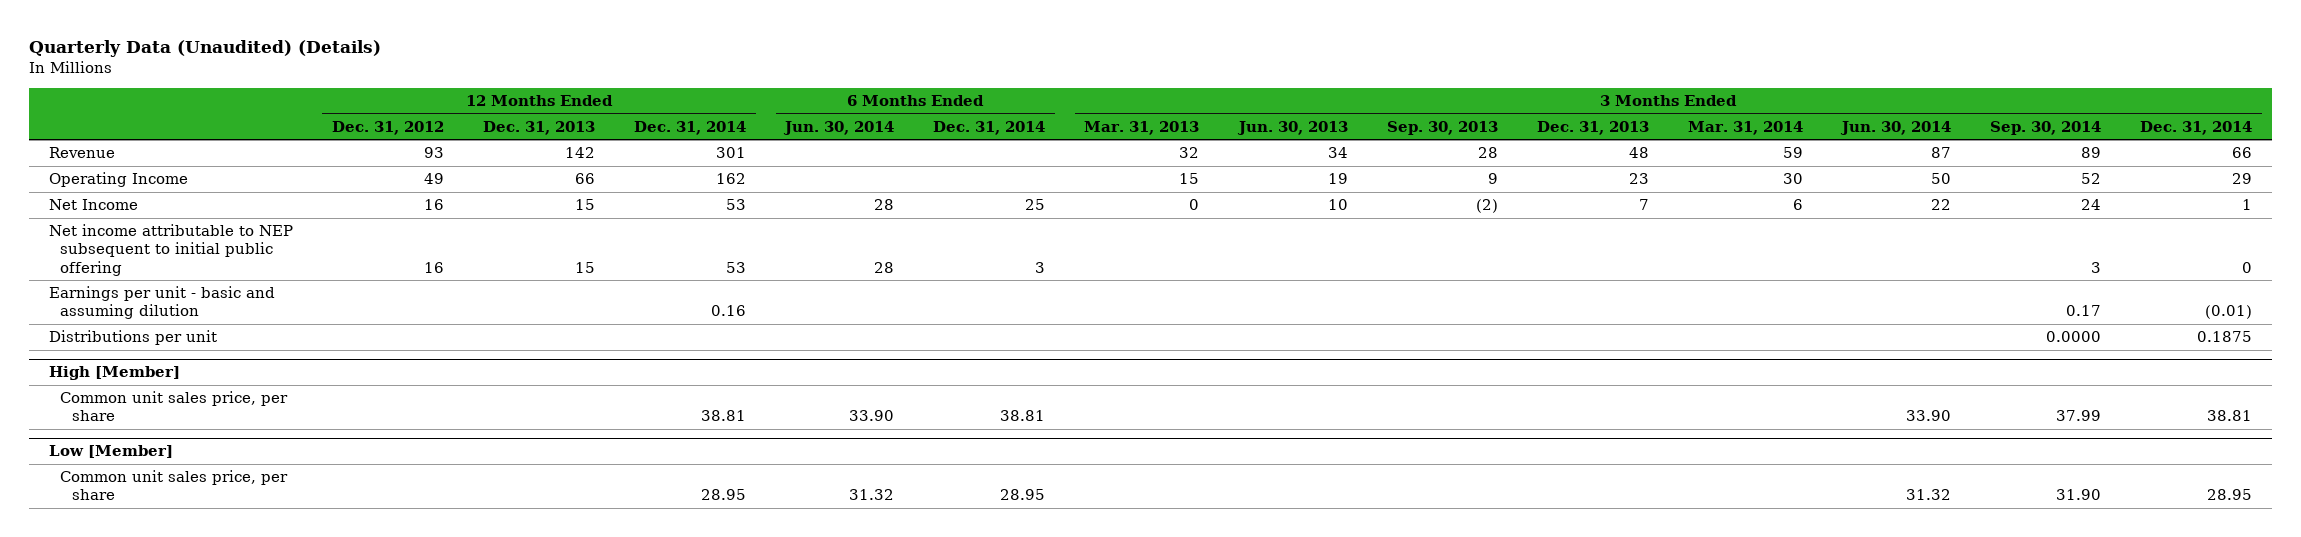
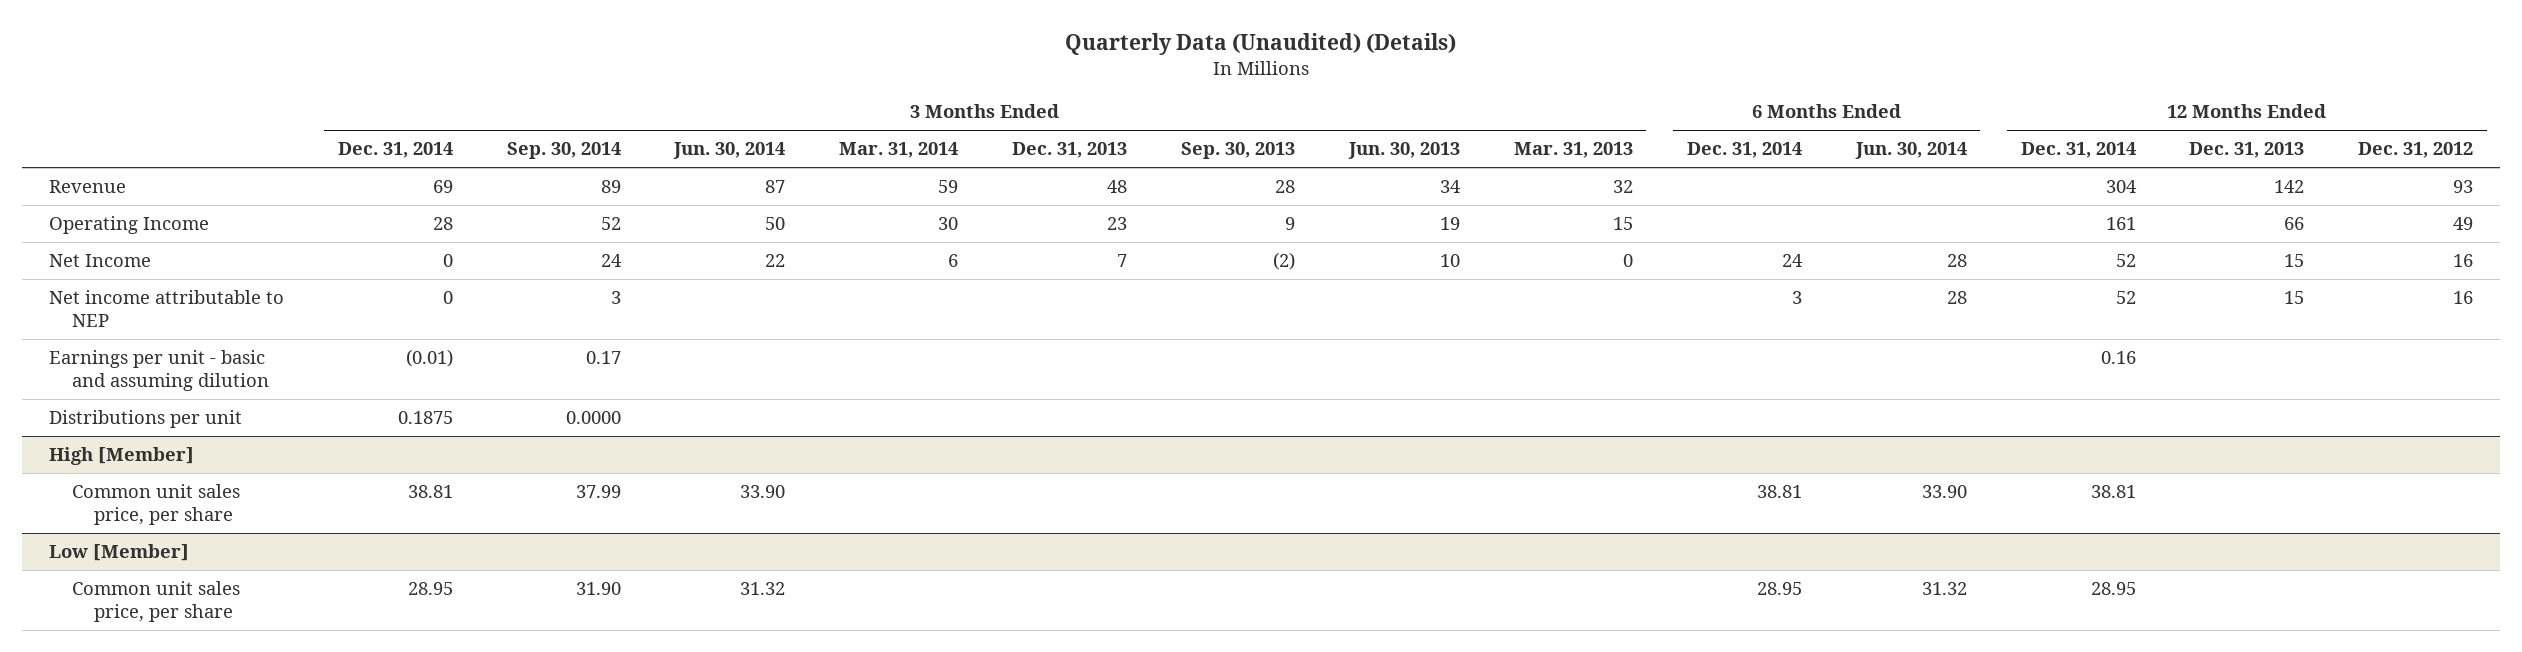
[716,147,747,159] 301 -> [2105,180,2137,194] 304
[2232,147,2253,159] 66 -> [432,180,453,194] 69
[716,173,747,185] 162 -> [2105,217,2136,231] 161
[2232,173,2253,185] 29 -> [432,217,453,231] 28
[726,199,747,211] 53 -> [2115,254,2136,268] 52
[1025,199,1046,211] 25 -> [1781,254,1803,268] 24
[2242,199,2253,211] 1 -> [442,254,453,268] 0
[48,224,293,276] Net income attributable to NEP subsequent to initial public offering -> [48,290,284,328] Net income attributable to NEP
[726,261,747,273] 53 -> [2115,291,2136,305] 52

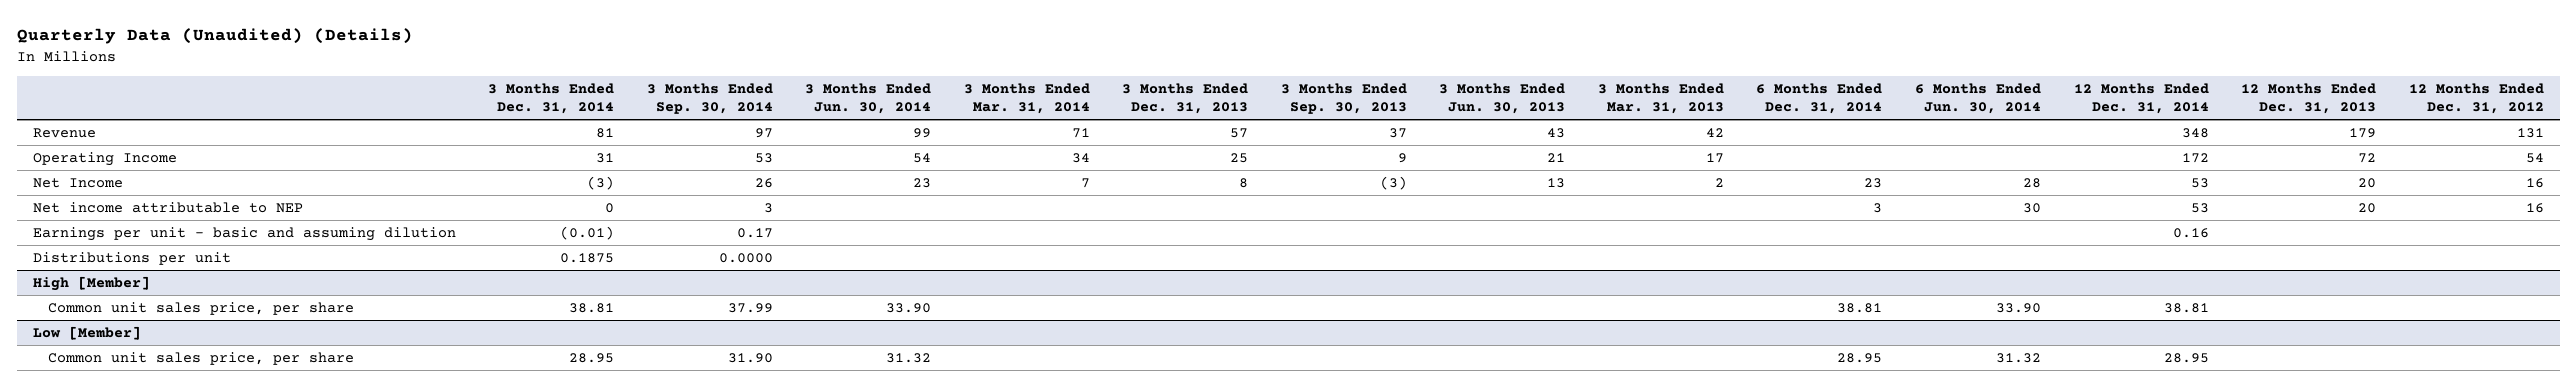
[432,180,453,194] 69 -> [596,127,615,138] 81
[600,180,621,194] 89 -> [754,127,773,138] 97
[765,180,786,194] 87 -> [913,127,932,138] 99
[938,180,959,194] 59 -> [1071,127,1090,138] 71
[1107,180,1128,194] 48 -> [1230,127,1249,138] 57
[1275,180,1296,194] 28 -> [1388,127,1407,138] 37
[1440,180,1462,194] 34 -> [1547,127,1566,138] 43
[1612,180,1633,194] 32 -> [1705,127,1724,137] 42
[2105,180,2137,194] 304 -> [2181,127,2209,138] 348
[2274,180,2305,194] 142 -> [2349,127,2377,138] 179
[2453,180,2474,194] 93 -> [2516,127,2544,138] 131
[432,217,453,231] 28 -> [596,152,615,163] 31
[600,217,621,231] 52 -> [754,152,773,163] 53
[765,217,786,231] 50 -> [913,152,932,163] 54
[938,217,959,231] 30 -> [1071,152,1090,163] 34
[1107,217,1128,231] 23 -> [1230,152,1249,163] 25
[1440,217,1461,231] 19 -> [1547,152,1566,162] 21
[1612,217,1633,231] 15 -> [1705,152,1724,163] 17
[2105,217,2136,231] 161 -> [2181,152,2209,163] 172
[2284,217,2305,231] 66 -> [2358,152,2377,163] 72
[2453,217,2474,231] 49 -> [2525,152,2544,163] 54
[442,254,453,268] 0 -> [587,175,615,190] (3)
[600,254,622,268] 24 -> [754,177,773,188] 26
[765,254,786,268] 22 -> [913,177,932,188] 23
[948,254,959,268] 6 -> [1080,177,1090,188] 7
[1117,254,1128,268] 7 -> [1239,177,1249,188] 8
[1273,252,1296,271] (2) -> [1379,175,1407,190] (3)
[1440,254,1461,268] 10 -> [1547,177,1566,188] 13
[1622,254,1633,268] 0 -> [1714,177,1724,187] 2
[1781,254,1803,268] 24 -> [1864,177,1883,188] 23
[2115,254,2136,268] 52 -> [2190,177,2209,188] 53
[2284,254,2305,268] 15 -> [2358,177,2377,188] 20
[1946,291,1967,305] 28 -> [2023,202,2042,213] 30
[2115,291,2136,305] 52 -> [2190,202,2209,213] 53
[2284,291,2305,305] 15 -> [2358,202,2377,213] 20

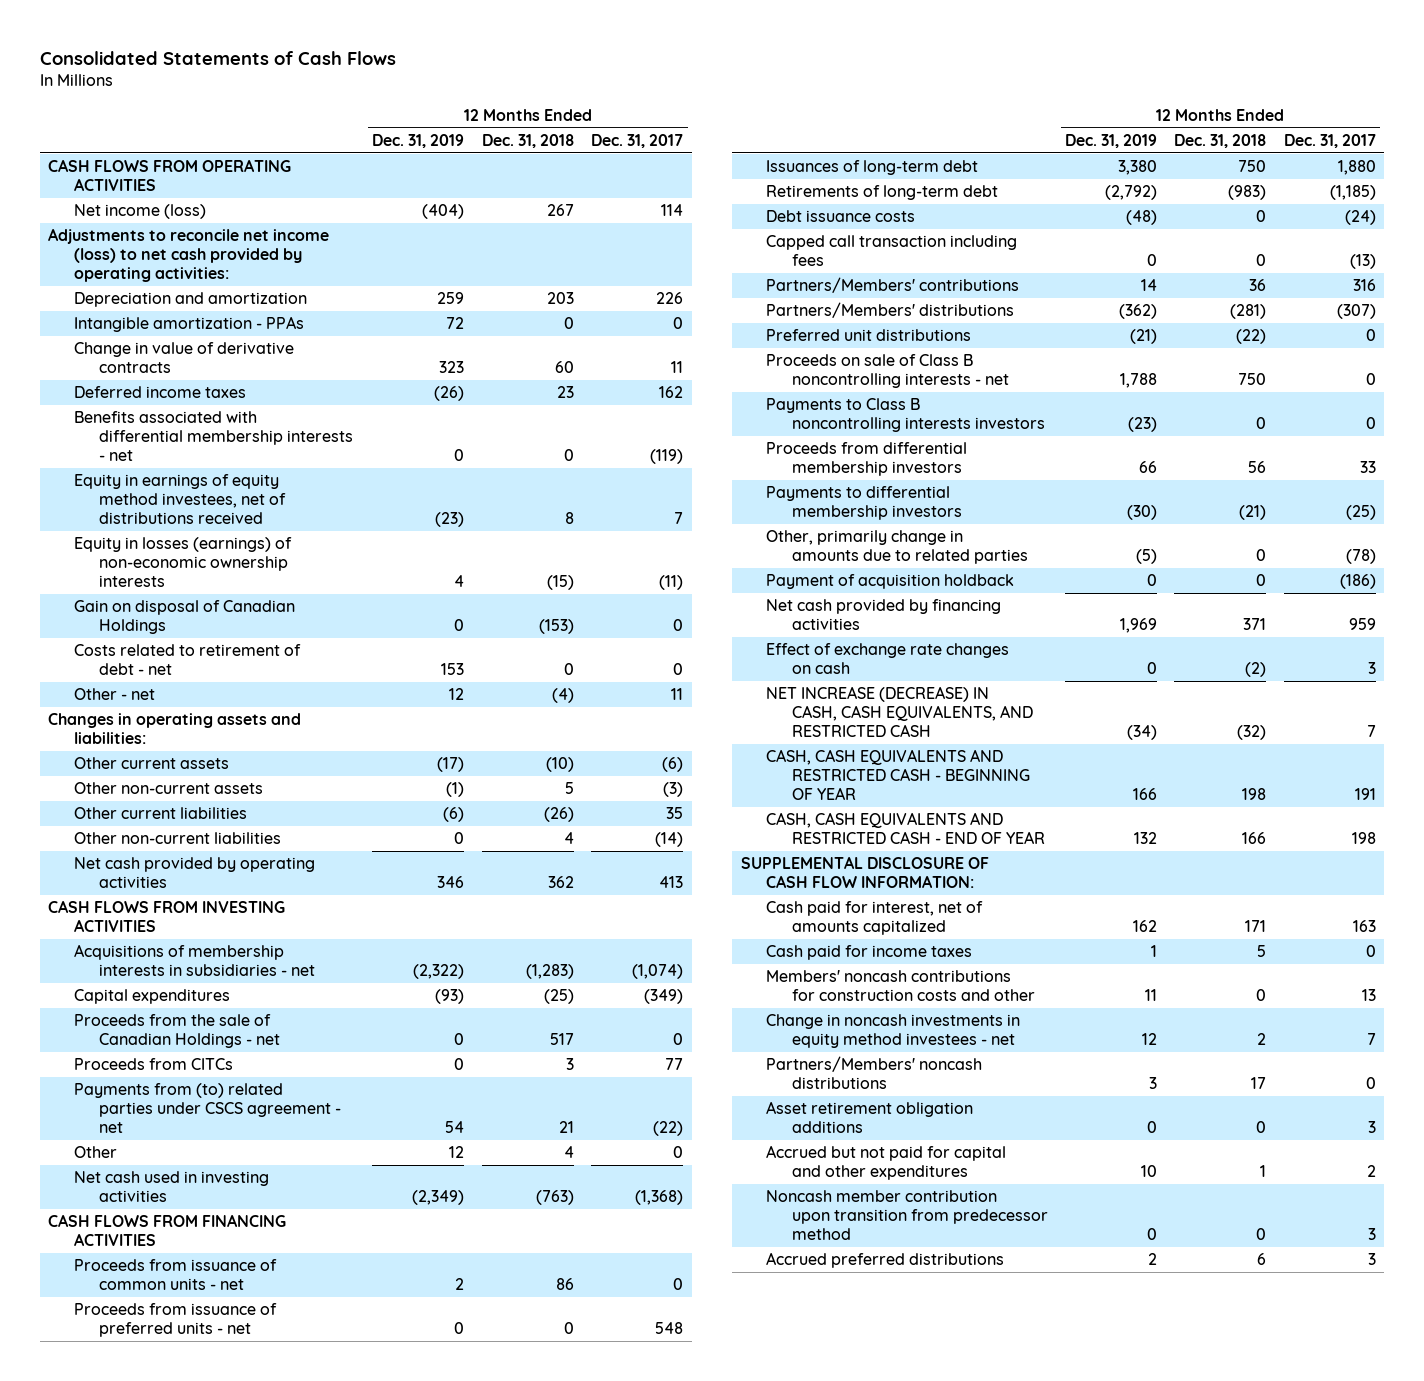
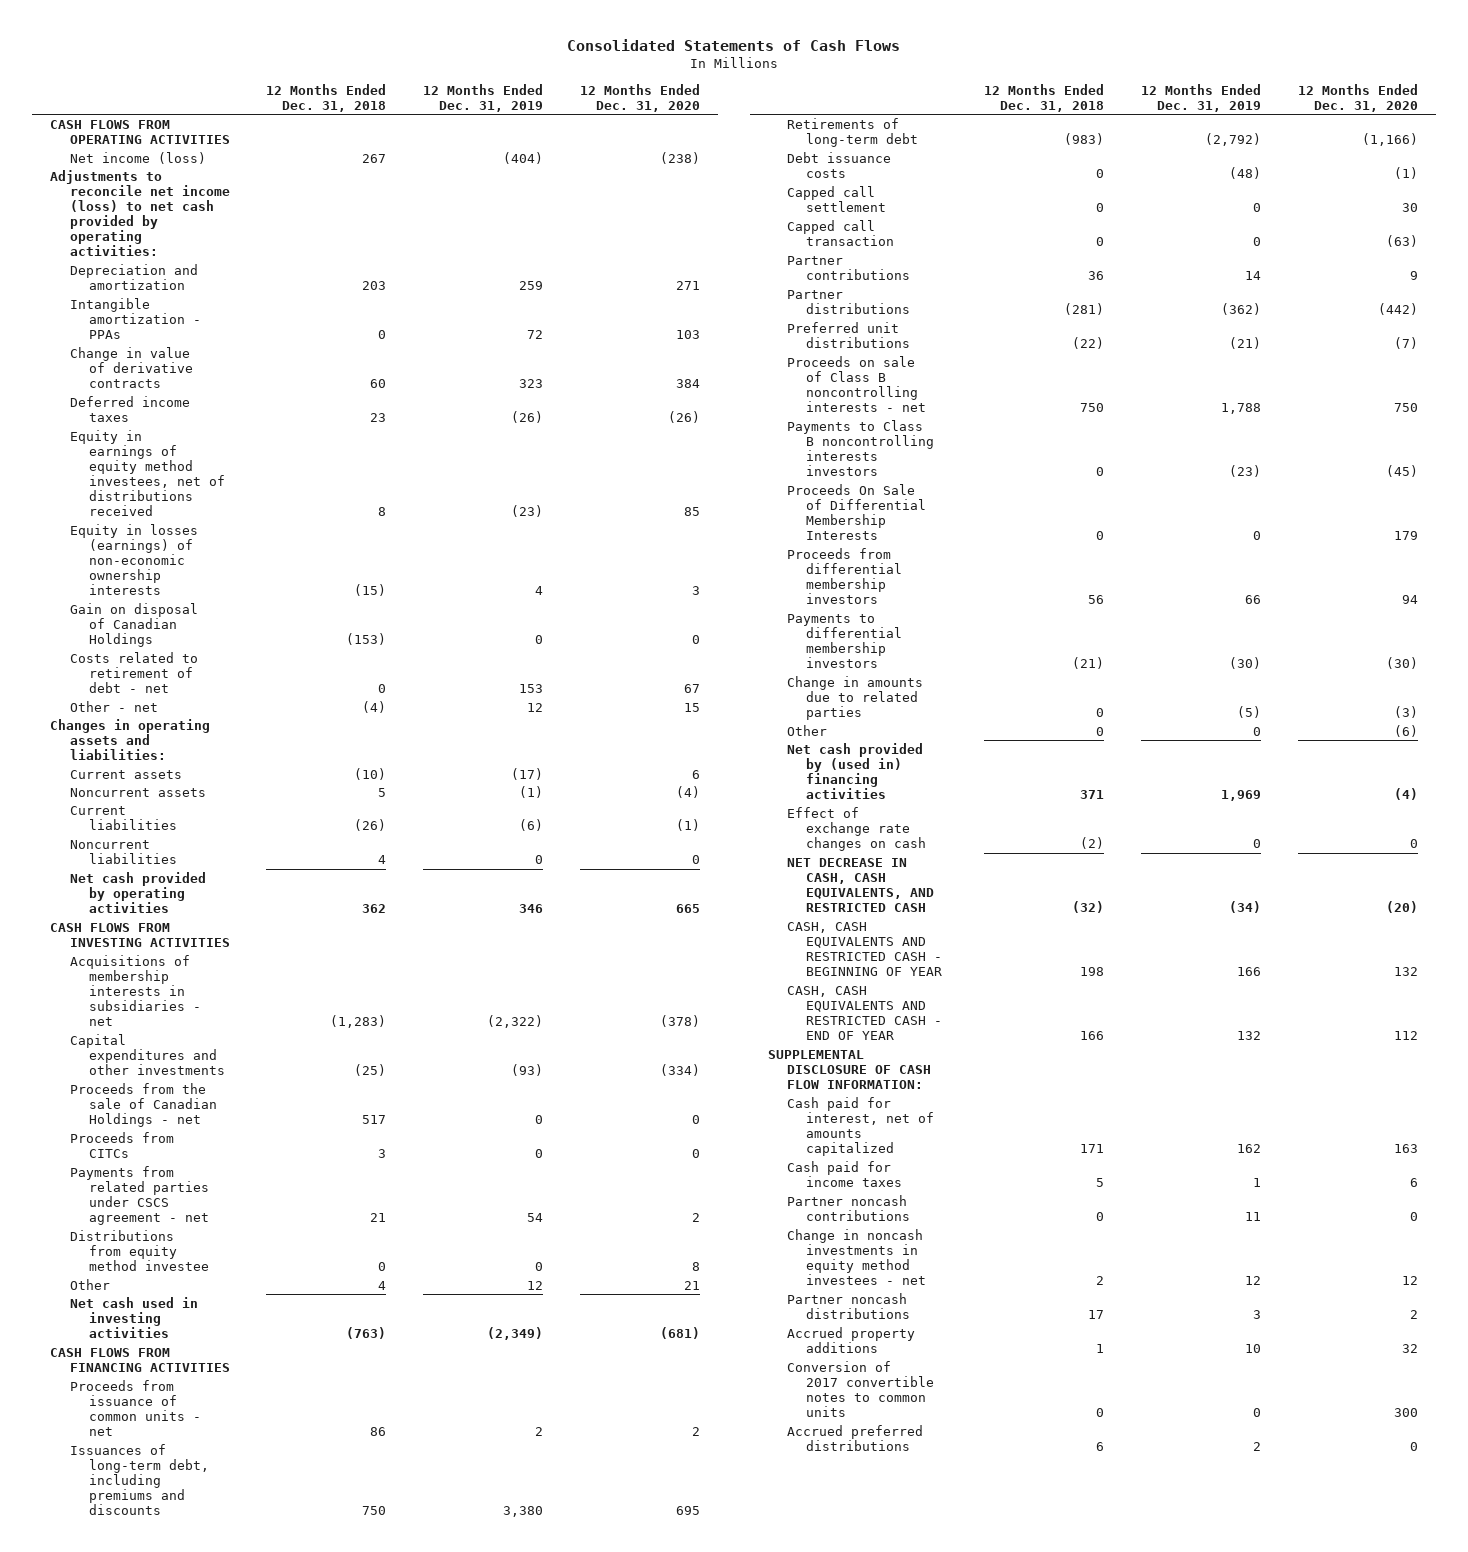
[591,133,684,148] Dec. 31, 2017 -> none
none -> [580,83,701,112] 12 Months Ended Dec. 31, 2020
[73,411,354,461] Benefits associated with differential membership interests - net -> none
[73,757,229,770] Other current assets -> [69,769,182,779] Current assets
[73,782,263,795] Other non-current assets -> [69,787,206,797] Noncurrent assets
[73,807,247,820] Other current liabilities -> [69,805,177,830] Current liabilities
[73,832,281,845] Other non-current liabilities -> [69,839,177,864] Noncurrent liabilities
[73,989,230,1005] Capital expenditures -> [69,1033,225,1075] Capital expenditures and other investments
[73,1083,342,1133] Payments from (to) related parties under CSCS agreement - net -> [69,1165,209,1226] Payments from related parties under CSCS agreement - net
none -> [69,1229,209,1271] Distributions from equity method investee
[73,1303,277,1338] Proceeds from issuance of preferred units - net -> none
[766,160,979,176] Issuances of long-term debt -> [69,1443,209,1516] Issuances of long-term debt, including premiums and discounts
none -> [787,185,887,212] Capped call settlement
[766,235,1018,267] Capped call transaction including fees -> [787,219,895,246] Capped call transaction
[766,277,1020,294] Partners/Members' contributions -> [787,255,911,280] Partner contributions
[766,302,1015,319] Partners/Members' distributions -> [787,289,911,314] Partner distributions
none -> [787,483,927,541] Proceeds On Sale of Differential Membership Interests
[766,530,1028,565] Other, primarily change in amounts due to related parties -> [787,675,924,720] Change in amounts due to related parties
[766,574,1015,590] Payment of acquisition holdback -> [787,724,828,736] Other
[766,599,1002,631] Net cash provided by financing activities -> [787,742,924,800] Net cash provided by (used in) financing activities
[766,686,1033,737] NET INCREASE (DECREASE) IN CASH, CASH EQUIVALENTS, AND RESTRICTED CASH -> [787,857,935,913] NET DECREASE IN CASH, CASH EQUIVALENTS, AND RESTRICTED CASH
[766,970,1035,1002] Members' noncash contributions for construction costs and other -> [787,1194,911,1221] Partner noncash contributions
[766,1101,974,1134] Asset retirement obligation additions -> none
[766,1190,1048,1240] Noncash member contribution upon transition from predecessor method -> none
[766,1056,983,1090] Partners/Members' noncash distributions -> [787,1292,911,1319] Partner noncash distributions
[766,1145,1007,1181] Accrued but not paid for capital and other expenditures -> [787,1326,916,1353] Accrued property additions
none -> [787,1360,935,1418] Conversion of 2017 convertible notes to common units

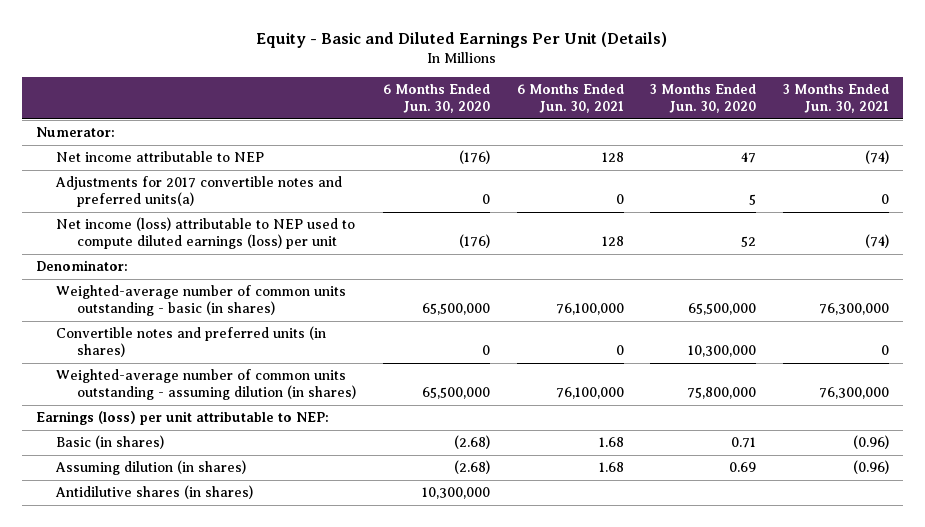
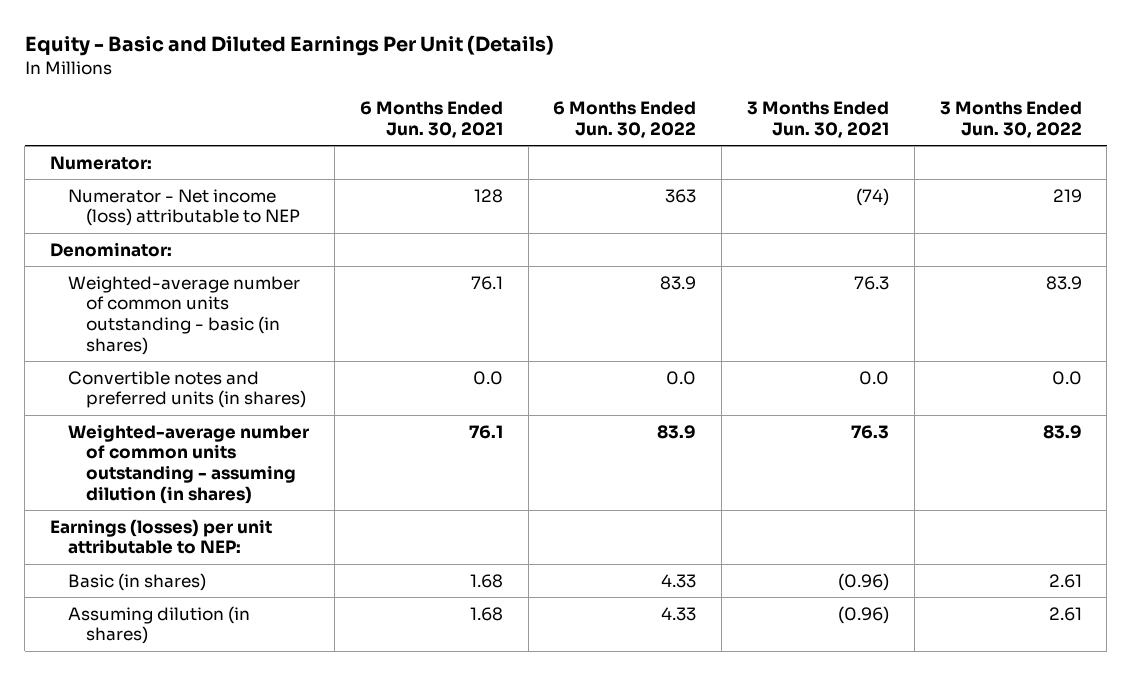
[382,84,490,114] 6 Months Ended Jun. 30, 2020 -> none
[650,84,757,114] 3 Months Ended Jun. 30, 2020 -> none
none -> [553,101,697,139] 6 Months Ended Jun. 30, 2022
none -> [939,101,1082,139] 3 Months Ended Jun. 30, 2022
[55,176,343,208] Adjustments for 2017 convertible notes and preferred units(a) -> none
[56,217,356,250] Net income (loss) attributable to NEP used to compute diluted earnings (loss) per unit -> none
[56,151,265,163] Net income attributable to NEP -> [68,188,301,227] Numerator - Net income (loss) attributable to NEP
[555,303,624,316] 76,100,000 -> [470,275,503,290] 76.1
[819,303,890,316] 76,300,000 -> [854,275,890,290] 76.3
[615,345,624,356] 0 -> [472,370,503,385] 0.0
[881,345,890,356] 0 -> [859,370,890,385] 0.0
[555,387,624,400] 76,100,000 -> [468,424,503,439] 76.1
[819,387,890,400] 76,300,000 -> [851,424,890,439] 76.3
[35,411,329,426] Earnings (loss) per unit attributable to NEP: -> [49,518,272,555] Earnings (losses) per unit attributable to NEP:
[55,485,254,500] Antidilutive shares (in shares) -> none

